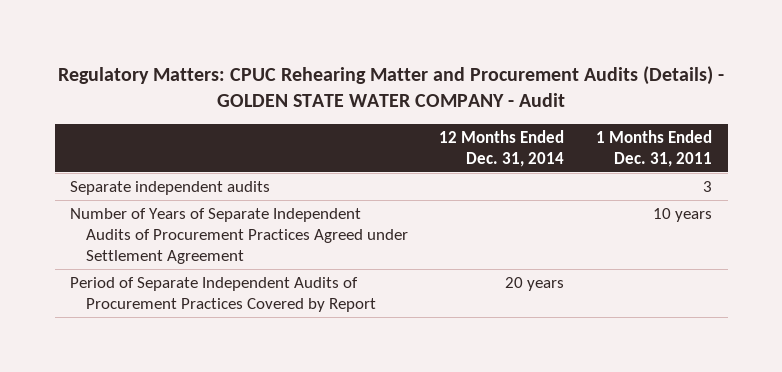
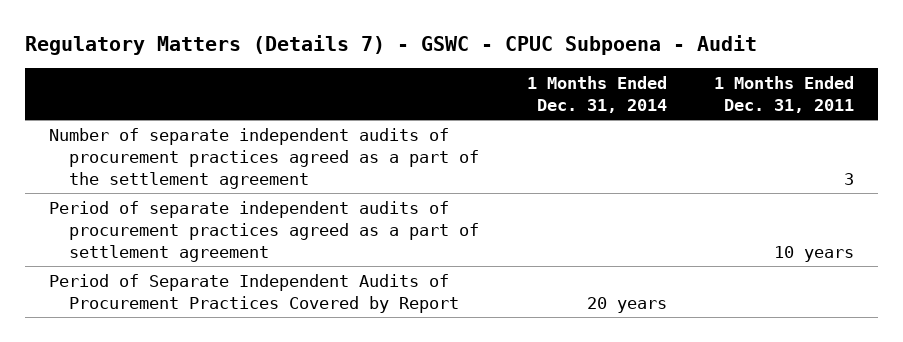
[58,65,725,107] Regulatory Matters: CPUC Rehearing Matter and Procurement Audits (Details) - GOLDEN STATE WATER COMPANY - Audit -> [24,35,757,56] Regulatory Matters (Details 7) - GSWC - CPUC Subpoena - Audit
[439,129,565,167] 12 Months Ended Dec. 31, 2014 -> none
none -> [526,75,667,113] 1 Months Ended Dec. 31, 2014
[70,181,271,196] Separate independent audits -> [48,127,480,189] Number of separate independent audits of procurement practices agreed as a part of the settlement agreement
[70,208,408,264] Number of Years of Separate Independent Audits of Procurement Practices Agreed under Settlement Agreement -> [48,200,480,262] Period of separate independent audits of procurement practices agreed as a part of settlement agreement

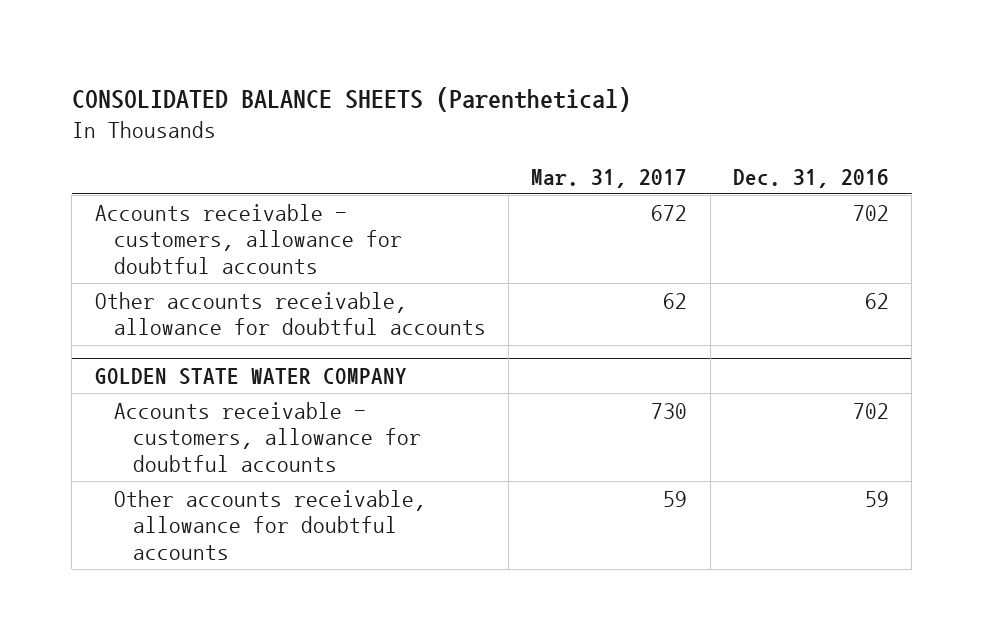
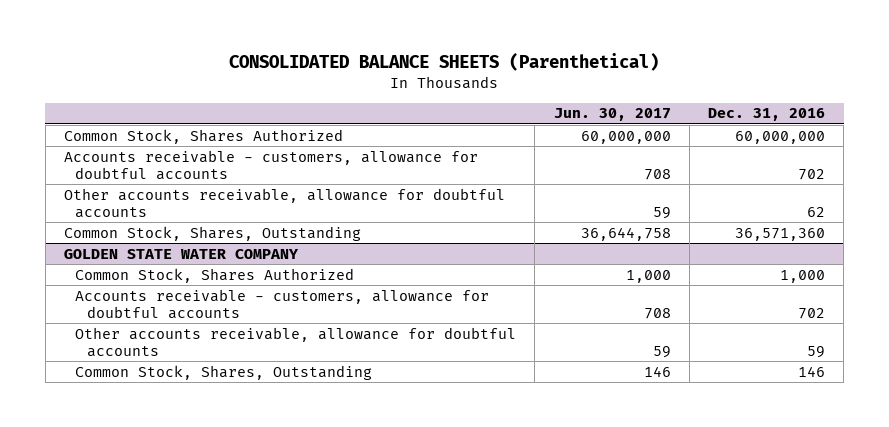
[531,168,688,188] Mar. 31, 2017 -> none
none -> [553,108,671,122] Jun. 30, 2017
none -> [63,128,343,144] Common Stock, Shares Authorized
none -> [63,225,361,241] Common Stock, Shares, Outstanding
none -> [75,267,355,283] Common Stock, Shares Authorized
none -> [75,364,373,380] Common Stock, Shares, Outstanding

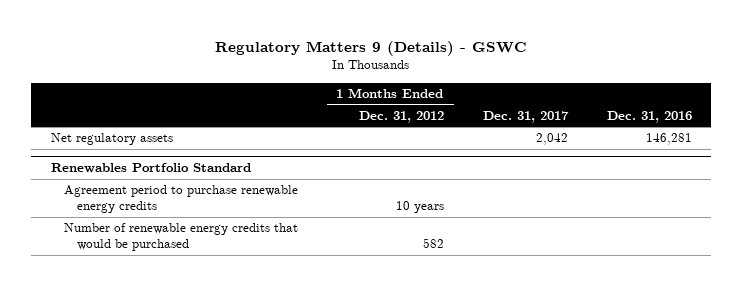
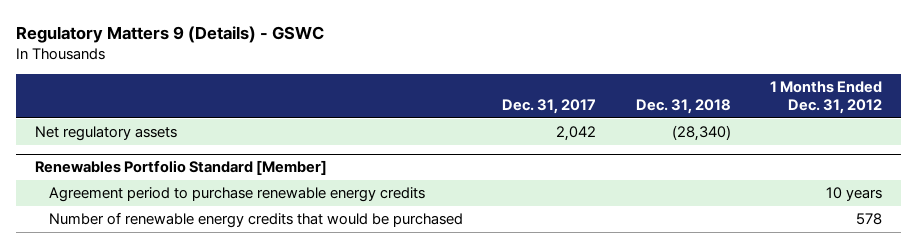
[606,111,692,124] Dec. 31, 2016 -> none
none -> [635,99,731,115] Dec. 31, 2018
[50,163,251,174] Renewables Portfolio Standard -> [35,160,328,176] Renewables Portfolio Standard [Member]
[422,238,444,249] 582 -> [855,213,882,226] 578

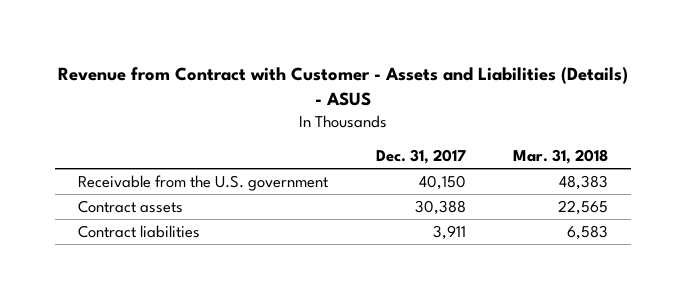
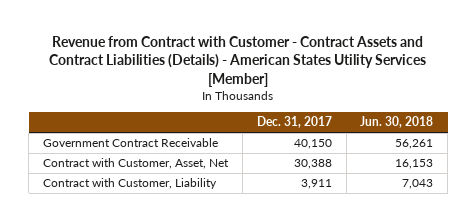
[58,67,629,107] Revenue from Contract with Customer - Assets and Liabilities (Details) - ASUS -> [49,36,427,87] Revenue from Contract with Customer - Contract Assets and Contract Liabilities (Details) - American States Utility Services [Member]
[512,149,608,165] Mar. 31, 2018 -> none
none -> [360,116,434,129] Jun. 30, 2018
[78,174,329,191] Receivable from the U.S. government -> [43,138,219,148] Government Contract Receivable
[78,199,184,213] Contract assets -> [43,158,230,170] Contract with Customer, Asset, Net
[78,224,201,238] Contract liabilities -> [43,178,218,190] Contract with Customer, Liability

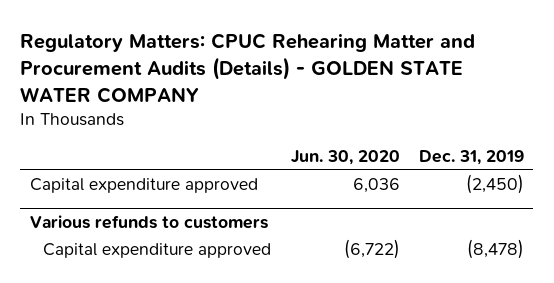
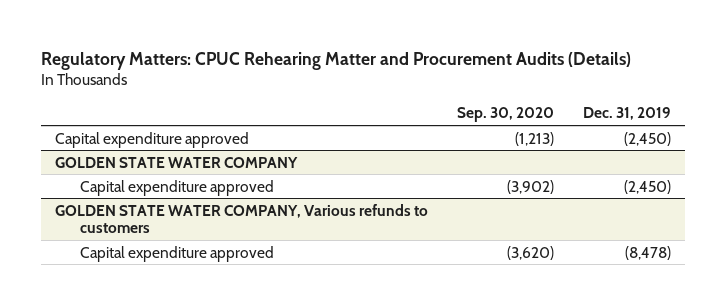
[20,32,476,103] Regulatory Matters: CPUC Rehearing Matter and Procurement Audits (Details) - GOLDEN STATE WATER COMPANY -> [41,51,632,70] Regulatory Matters: CPUC Rehearing Matter and Procurement Audits (Details)
[290,150,400,166] Jun. 30, 2020 -> none
none -> [457,107,555,123] Sep. 30, 2020
[30,215,269,230] Various refunds to customers -> [55,156,299,168] GOLDEN STATE WATER COMPANY
none -> [79,179,274,196] Capital expenditure approved
none -> [55,203,429,234] GOLDEN STATE WATER COMPANY, Various refunds to customers

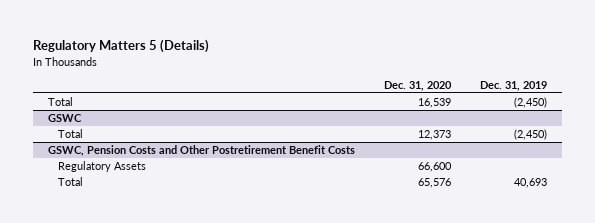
[41,51,632,70] Regulatory Matters: CPUC Rehearing Matter and Procurement Audits (Details) -> [33,39,210,54] Regulatory Matters 5 (Details)
[457,107,555,123] Sep. 30, 2020 -> none
none -> [383,80,452,91] Dec. 31, 2020
[55,203,429,234] GOLDEN STATE WATER COMPANY, Various refunds to customers -> none
[79,245,274,262] Capital expenditure approved -> none
[55,131,250,148] Capital expenditure approved -> [47,97,73,107] Total
[55,156,299,168] GOLDEN STATE WATER COMPANY -> [47,114,82,123] GSWC
[79,179,274,196] Capital expenditure approved -> [57,129,83,139] Total
none -> [47,145,355,157] GSWC, Pension Costs and Other Postretirement Benefit Costs
none -> [57,161,146,173] Regulatory Assets
none -> [57,177,83,187] Total

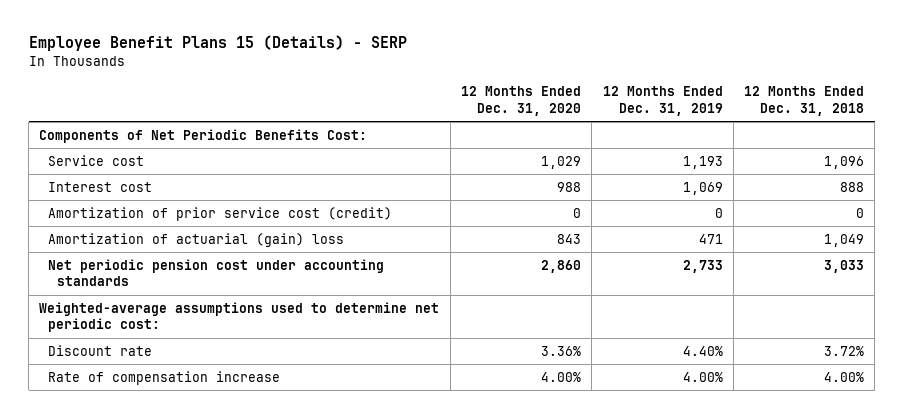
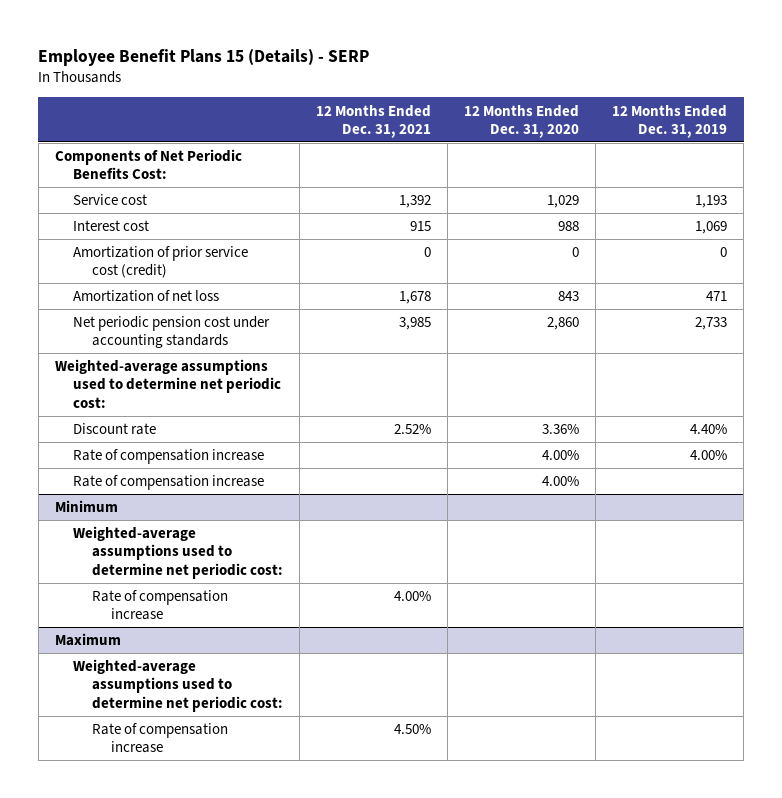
[744,86,865,116] 12 Months Ended Dec. 31, 2018 -> none
none -> [316,104,432,138] 12 Months Ended Dec. 31, 2021
[48,232,345,247] Amortization of actuarial (gain) loss -> [73,290,220,303] Amortization of net loss
none -> [73,475,265,491] Rate of compensation increase
none -> [54,500,118,513] Minimum
none -> [73,526,284,579] Weighted-average assumptions used to determine net periodic cost:
none -> [92,590,229,621] Rate of compensation increase
none -> [54,633,121,647] Maximum
none -> [73,659,284,712] Weighted-average assumptions used to determine net periodic cost:
none -> [92,723,229,754] Rate of compensation increase

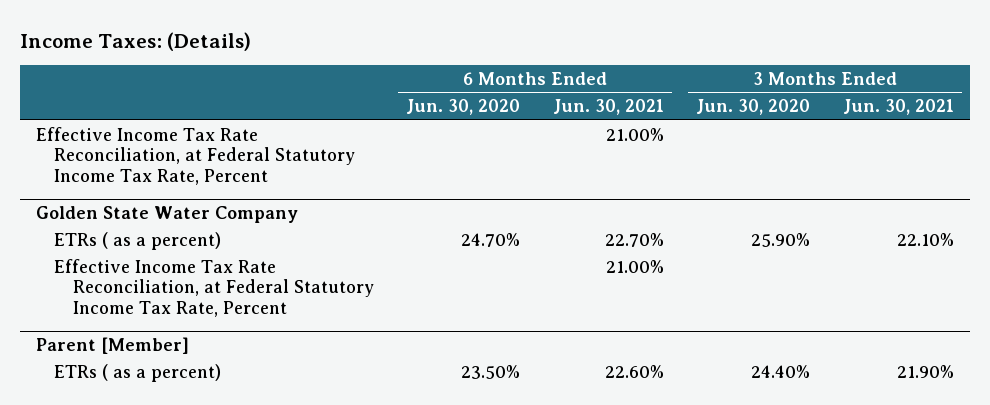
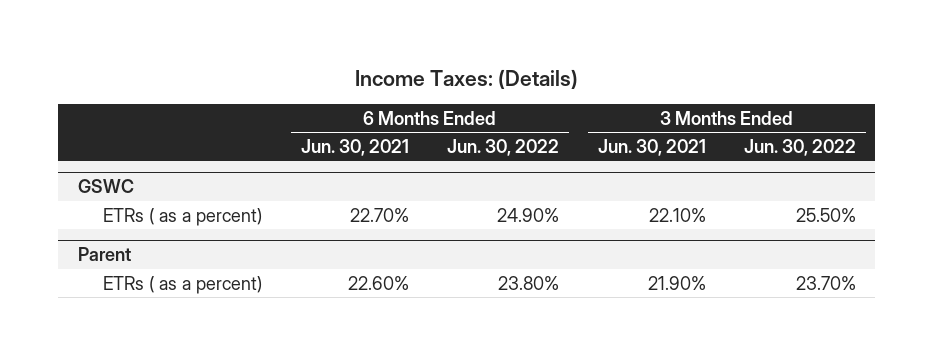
[406,99,521,116] Jun. 30, 2020 -> none
[696,99,811,116] Jun. 30, 2020 -> none
none -> [447,138,560,156] Jun. 30, 2022
none -> [744,138,857,156] Jun. 30, 2022
[36,126,356,185] Effective Income Tax Rate Reconciliation, at Federal Statutory Income Tax Rate, Percent -> none
[36,206,299,224] Golden State Water Company -> [77,179,134,194] GSWC
[54,258,374,317] Effective Income Tax Rate Reconciliation, at Federal Statutory Income Tax Rate, Percent -> none
[36,337,190,355] Parent [Member] -> [77,247,131,262] Parent

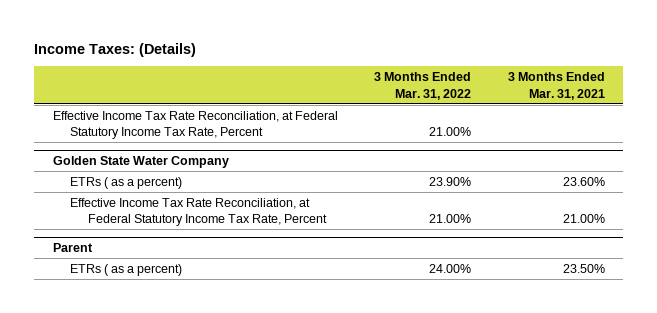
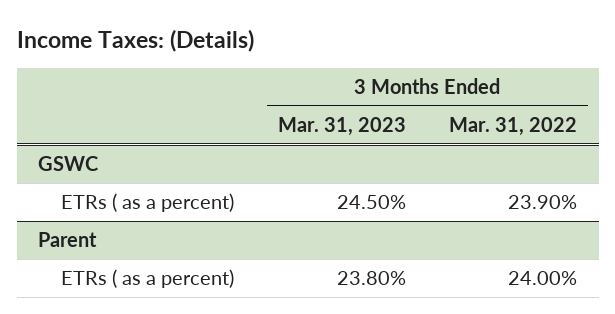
[507,72,605,100] 3 Months Ended Mar. 31, 2021 -> none
none -> [277,116,406,136] Mar. 31, 2023
[52,110,338,140] Effective Income Tax Rate Reconciliation, at Federal Statutory Income Tax Rate, Percent -> none
[52,155,229,168] Golden State Water Company -> [38,156,99,172] GSWC
[70,197,328,227] Effective Income Tax Rate Reconciliation, at Federal Statutory Income Tax Rate, Percent -> none

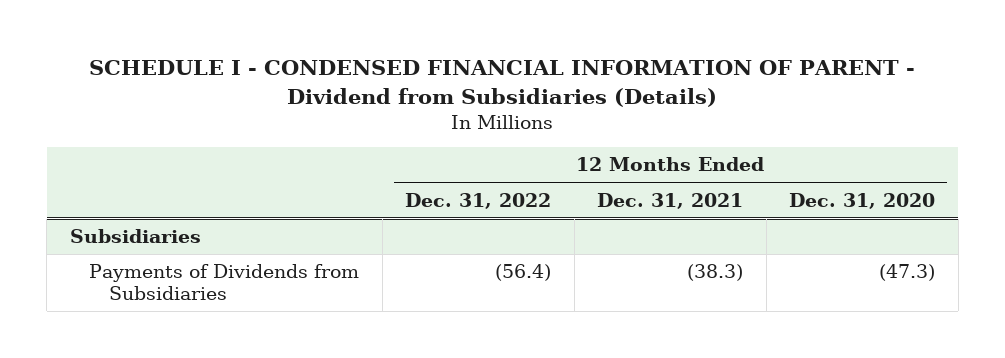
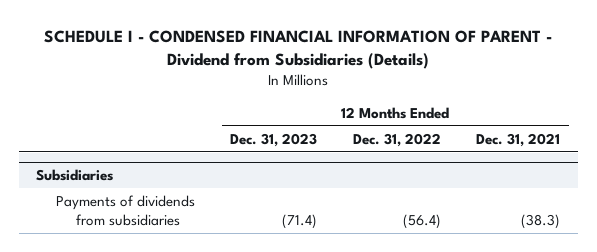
[789,192,936,209] Dec. 31, 2020 -> none
none -> [230,132,318,147] Dec. 31, 2023
[89,264,360,300] Payments of Dividends from Subsidiaries -> [55,194,195,226] Payments of dividends from subsidiaries

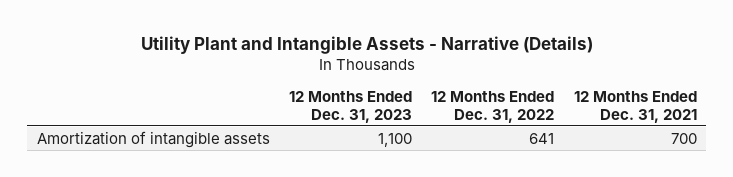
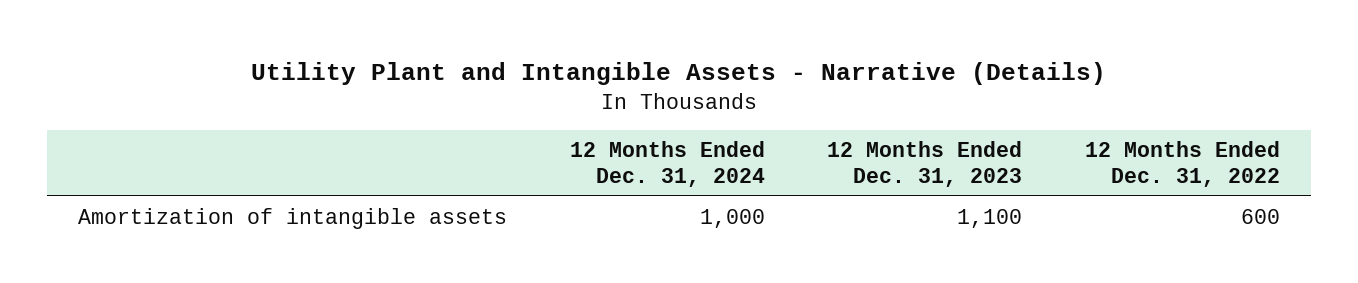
[573,91,697,123] 12 Months Ended Dec. 31, 2021 -> none
none -> [569,140,765,188] 12 Months Ended Dec. 31, 2024
[529,132,555,144] 641 -> [1240,208,1280,224] 600

